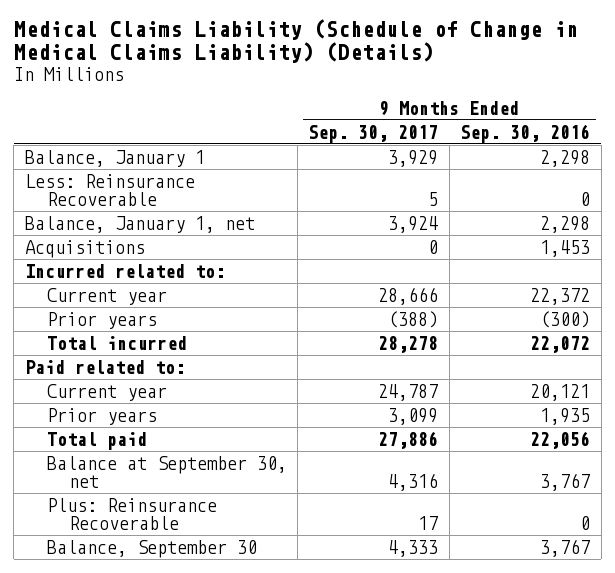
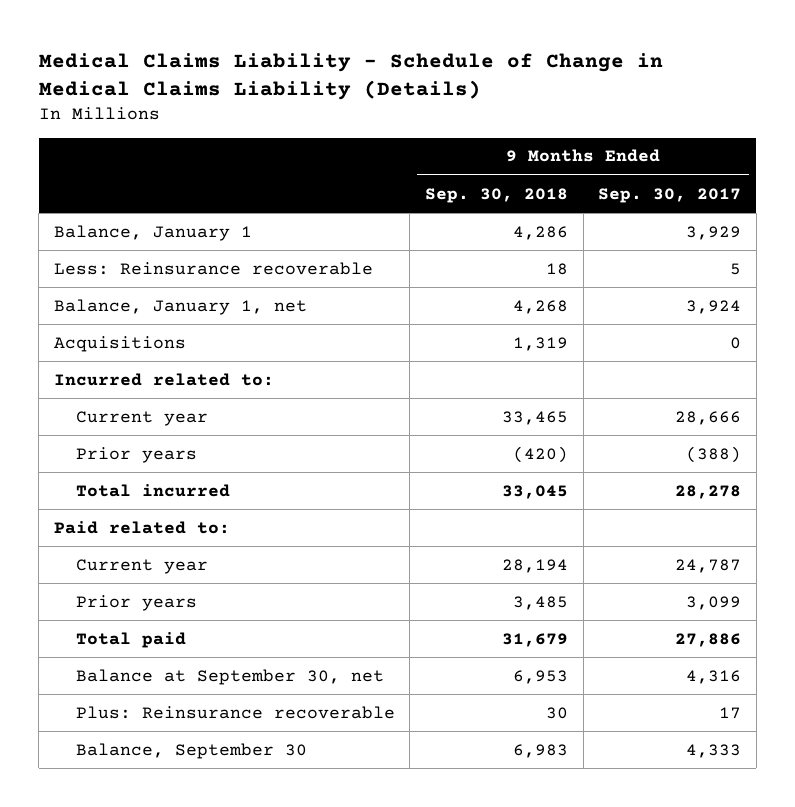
[13,19,578,64] Medical Claims Liability (Schedule of Change in Medical Claims Liability) (Details) -> [38,52,663,101] Medical Claims Liability - Schedule of Change in Medical Claims Liability (Details)
[460,123,591,143] Sep. 30, 2016 -> none
none -> [424,187,568,203] Sep. 30, 2018
[24,173,195,207] Less: Reinsurance Recoverable -> [54,261,374,275] Less: Reinsurance recoverable
[46,497,217,531] Plus: Reinsurance Recoverable -> [75,705,395,719] Plus: Reinsurance recoverable

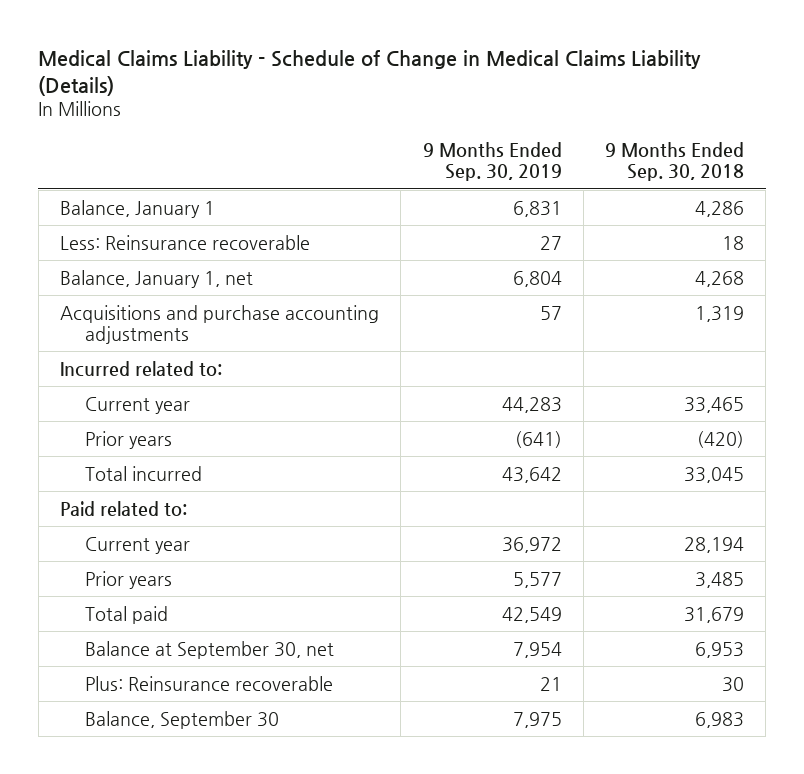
[598,187,742,203] Sep. 30, 2017 -> none
none -> [422,142,562,182] 9 Months Ended Sep. 30, 2019
[54,335,187,352] Acquisitions -> [60,304,380,344] Acquisitions and purchase accounting adjustments

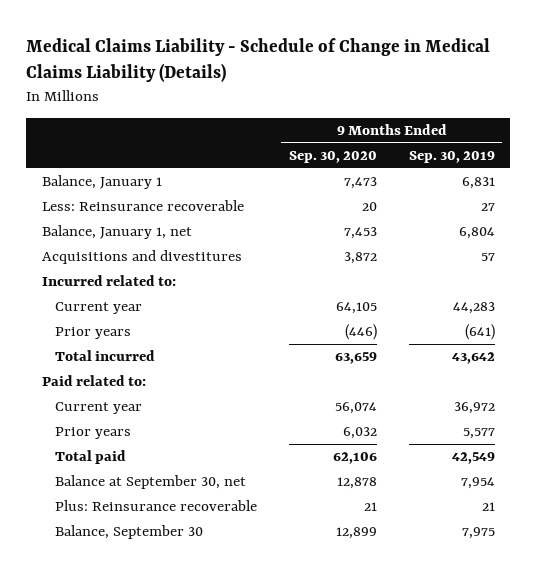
[605,142,745,182] 9 Months Ended Sep. 30, 2018 -> none
none -> [288,151,377,164] Sep. 30, 2020
[60,304,380,344] Acquisitions and purchase accounting adjustments -> [42,250,243,265] Acquisitions and divestitures

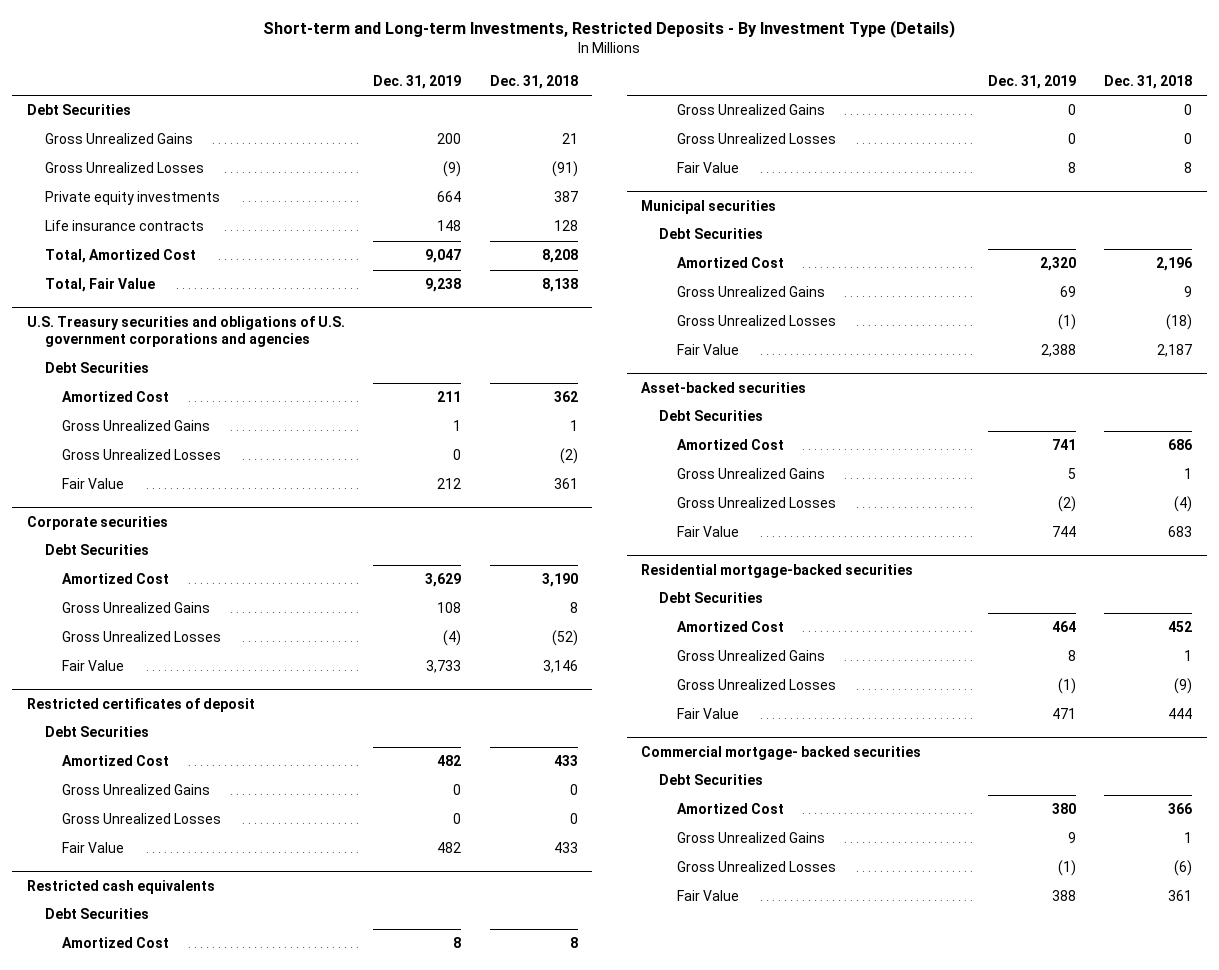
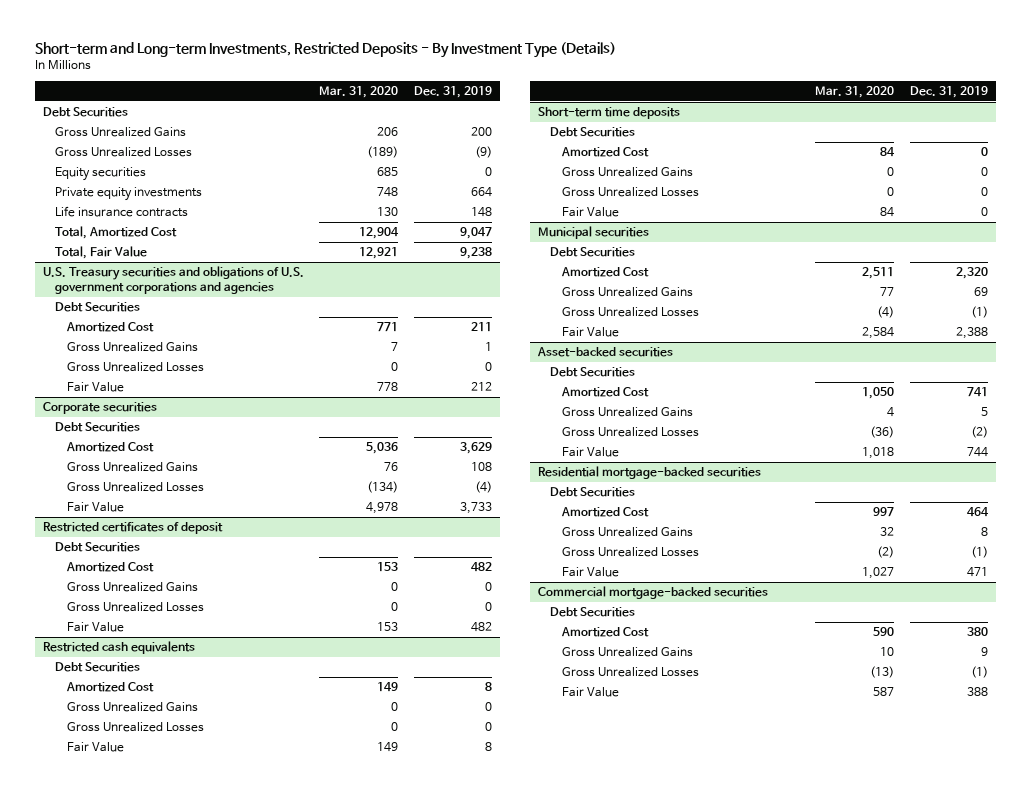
[489,75,578,90] Dec. 31, 2018 -> none
none -> [319,86,399,99] Mar. 31, 2020
none -> [54,167,146,182] Equity securities
none -> [537,107,680,120] Short-term time deposits
none -> [549,127,635,138] Debt Securities
none -> [560,147,649,158] Amortized Cost
none -> [561,167,693,178] Gross Unrealized Gains
none -> [561,187,699,198] Gross Unrealized Losses
none -> [561,207,619,218] Fair Value
[641,745,922,760] Commercial mortgage- backed securities -> [537,586,768,600] Commercial mortgage-backed securities

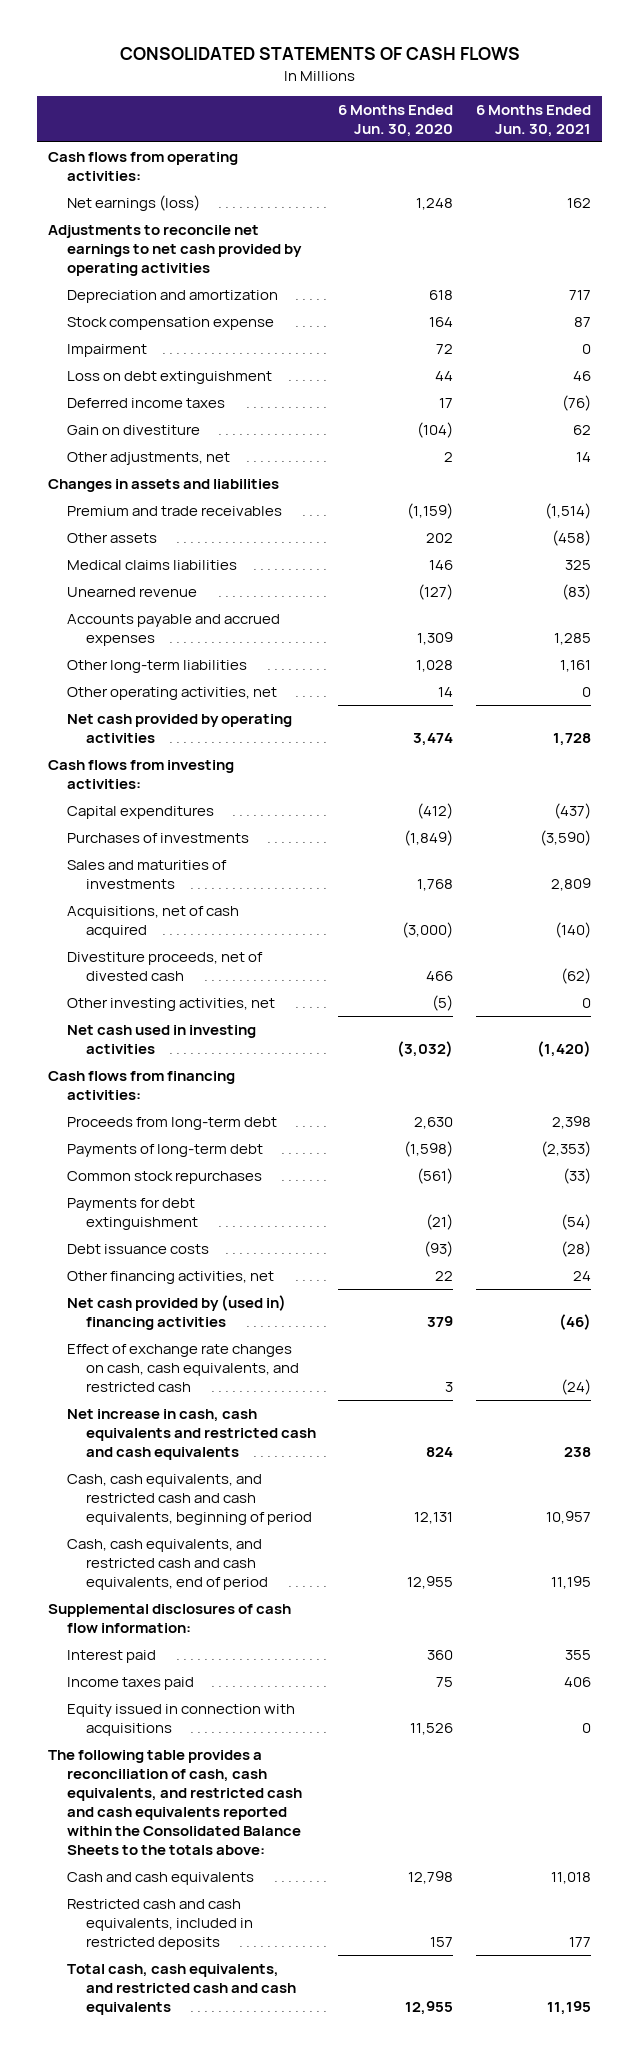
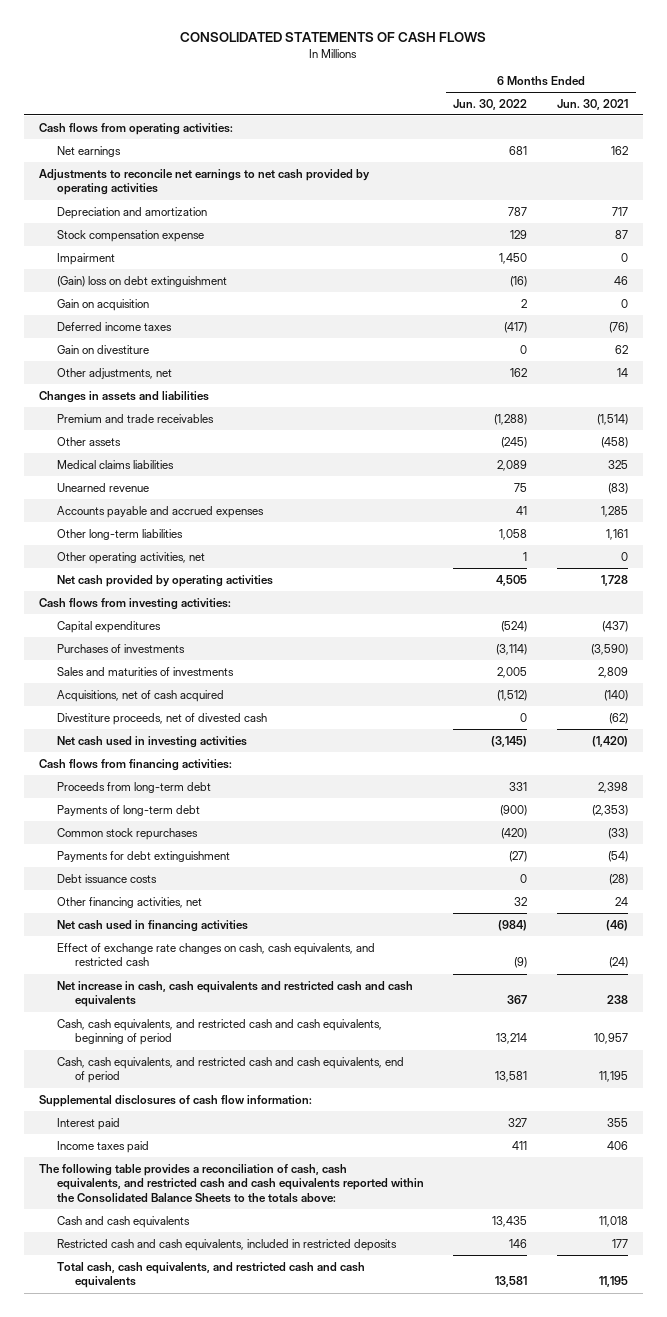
[338,104,454,137] 6 Months Ended Jun. 30, 2020 -> none
none -> [453,98,528,110] Jun. 30, 2022
[66,195,200,212] Net earnings (loss) -> [56,145,121,157] Net earnings
[66,371,272,385] Loss on debt extinguishment -> [56,275,227,287] (Gain) loss on debt extinguishment
none -> [56,298,149,311] Gain on acquisition
[66,998,275,1012] Other investing activities, net -> none
[66,1295,286,1331] Net cash provided by (used in) financing activities -> [56,919,248,932] Net cash used in financing activities
[66,1704,295,1737] Equity issued in connection with acquisitions -> none

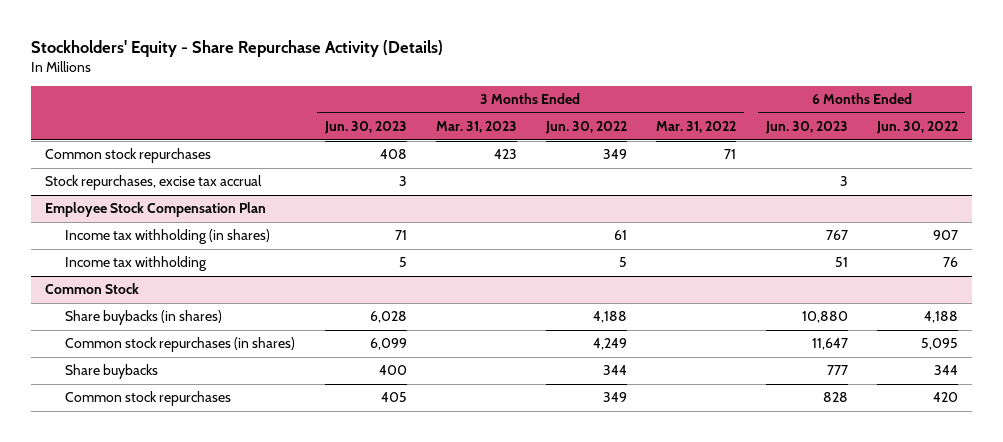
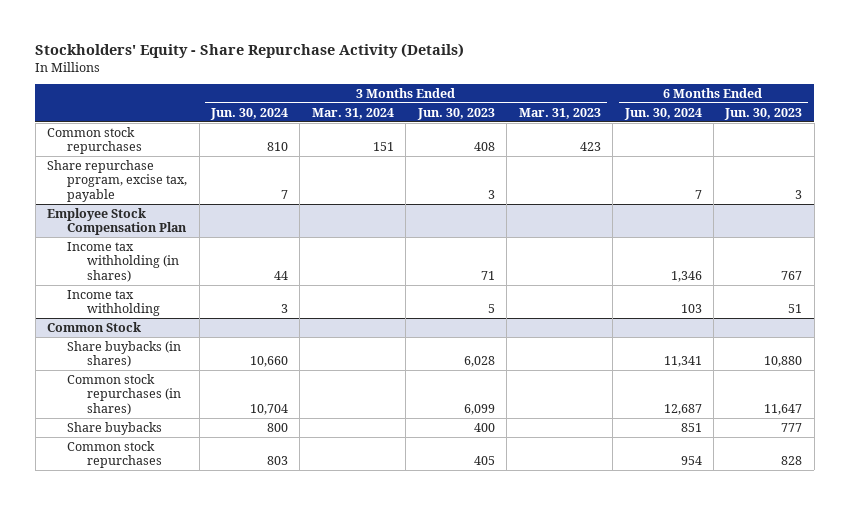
[545,121,628,135] Jun. 30, 2022 -> none
[656,121,737,134] Mar. 31, 2022 -> none
[875,121,958,135] Jun. 30, 2022 -> none
none -> [210,107,289,120] Jun. 30, 2024
none -> [311,107,394,119] Mar. 31, 2024
none -> [623,107,702,120] Jun. 30, 2024
[45,175,263,191] Stock repurchases, excise tax accrual -> none
none -> [47,159,188,202] Share repurchase program, excise tax, payable

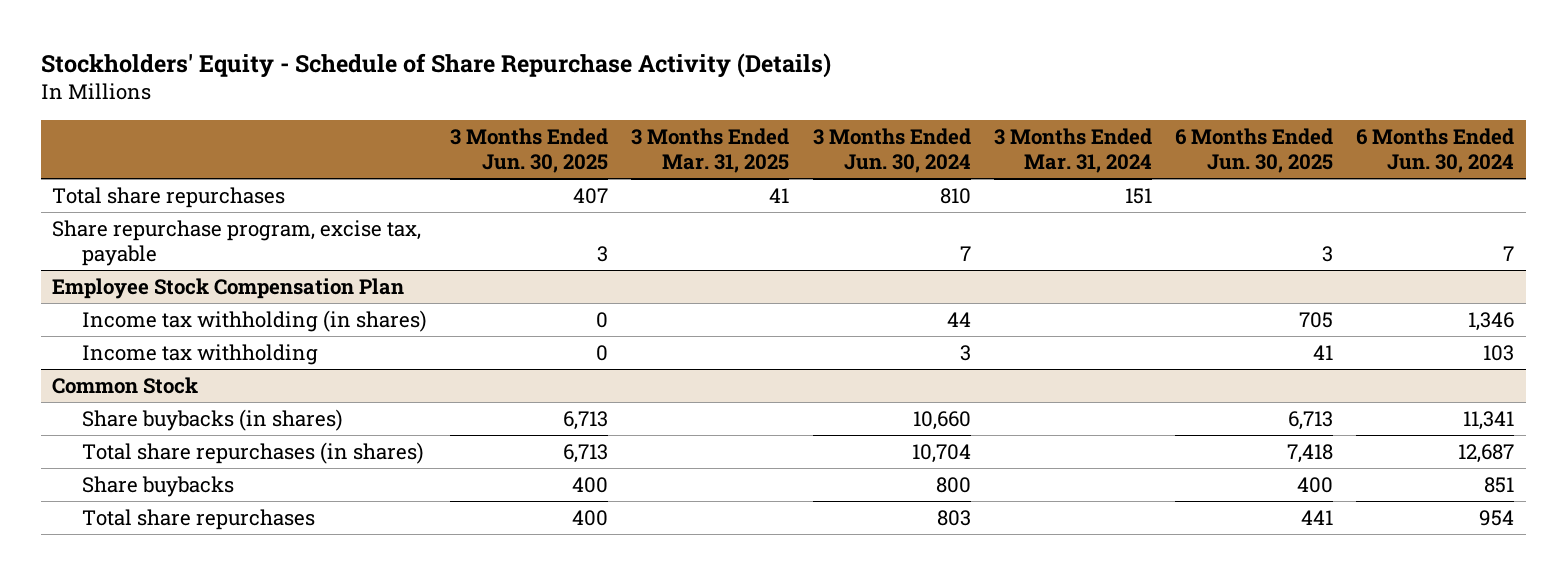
[35,42,465,58] Stockholders' Equity - Share Repurchase Activity (Details) -> [40,53,831,79] Stockholders' Equity - Schedule of Share Repurchase Activity (Details)
[416,107,495,120] Jun. 30, 2023 -> none
[518,107,601,119] Mar. 31, 2023 -> none
[724,107,803,120] Jun. 30, 2023 -> none
none -> [450,127,609,173] 3 Months Ended Jun. 30, 2025
none -> [631,127,790,173] 3 Months Ended Mar. 31, 2025
none -> [1175,127,1334,173] 6 Months Ended Jun. 30, 2025
[47,126,143,155] Common stock repurchases -> [52,186,286,208] Total share repurchases
[67,373,181,415] Common stock repurchases (in shares) -> [81,441,424,464] Total share repurchases (in shares)
[67,440,162,469] Common stock repurchases -> [81,508,315,530] Total share repurchases

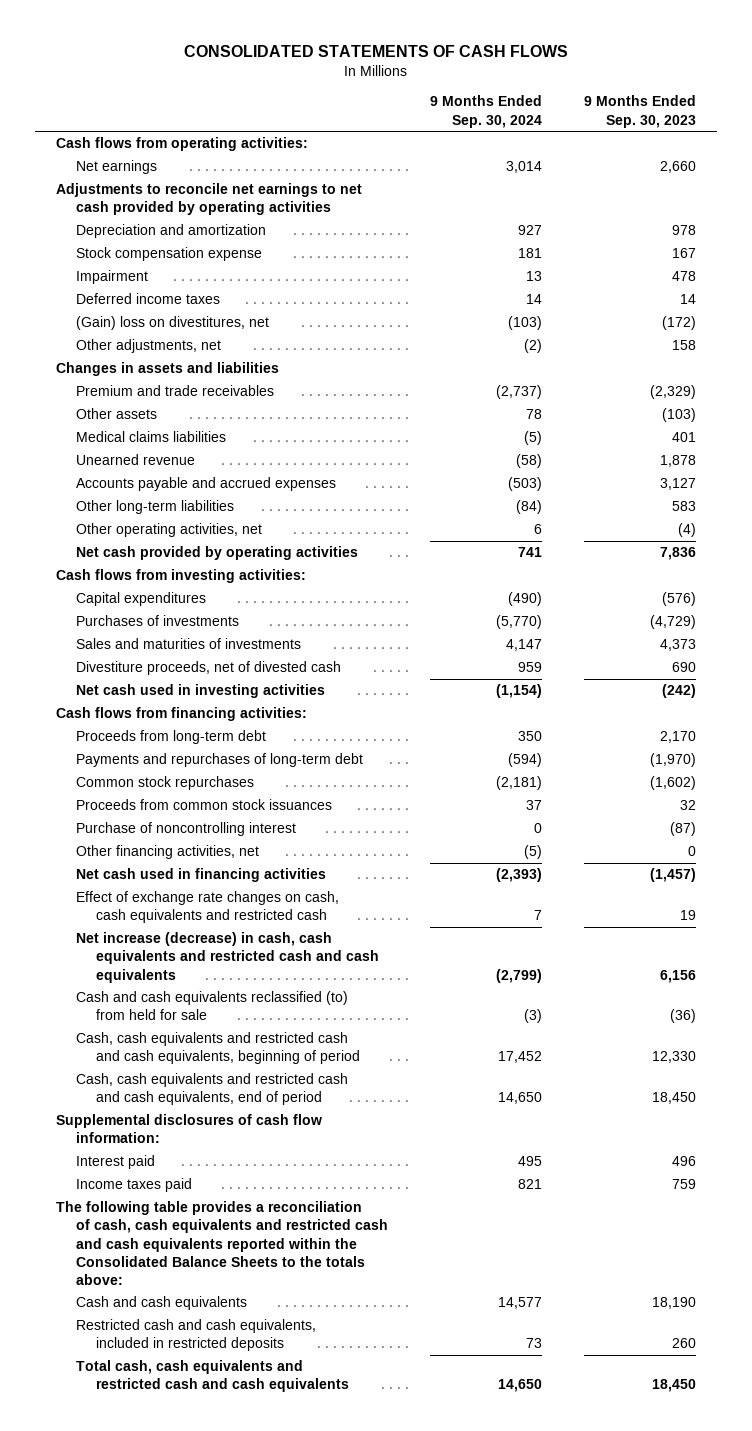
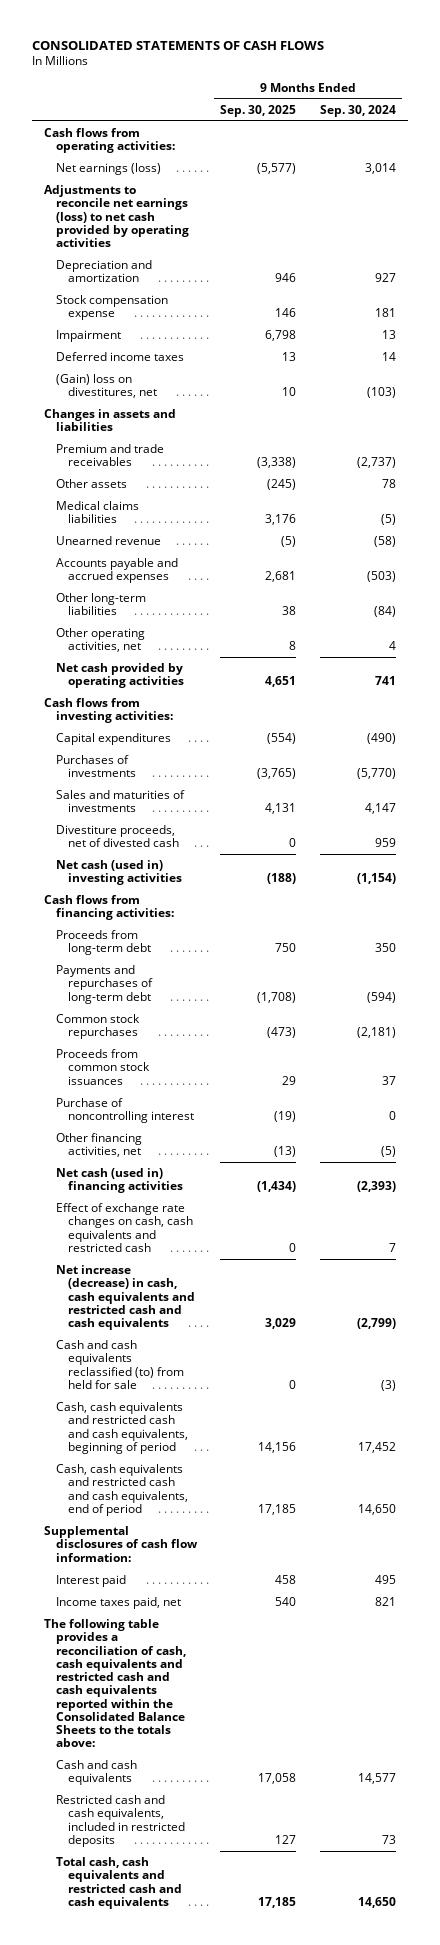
[583,95,696,128] 9 Months Ended Sep. 30, 2023 -> none
none -> [220,104,297,117] Sep. 30, 2025
[76,160,158,175] Net earnings -> [55,163,161,176] Net earnings (loss)
[55,183,362,216] Adjustments to reconcile net earnings to net cash provided by operating activities -> [43,185,189,248] Adjustments to reconcile net earnings (loss) to net cash provided by operating activities
[76,339,222,354] Other adjustments, net -> none
[534,524,543,535] 6 -> [389,641,397,651] 4
[76,684,326,699] Net cash used in investing activities -> [55,860,182,886] Net cash (used in) investing activities
[76,868,327,883] Net cash used in financing activities -> [55,1168,183,1194] Net cash (used in) financing activities
[76,1178,193,1193] Income taxes paid -> [55,1597,181,1610] Income taxes paid, net

